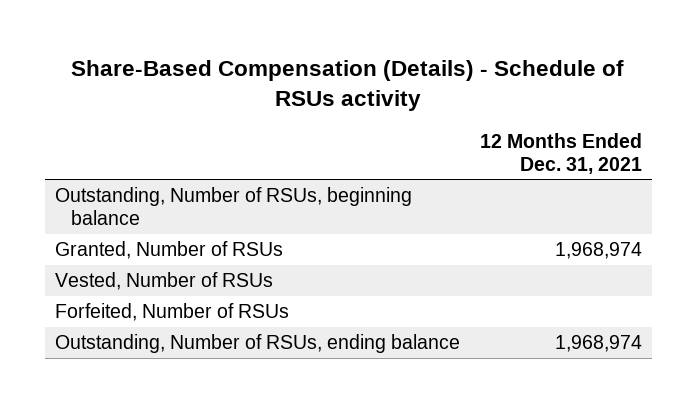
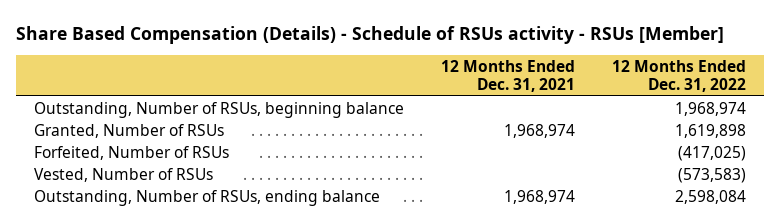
[71,59,625,111] Share-Based Compensation (Details) - Schedule of RSUs activity -> [16,25,725,44] Share Based Compensation (Details) - Schedule of RSUs activity - RSUs [Member]
none -> [611,59,746,93] 12 Months Ended Dec. 31, 2022
[55,272,274,291] Vested, Number of RSUs -> [34,167,214,182] Vested, Number of RSUs

